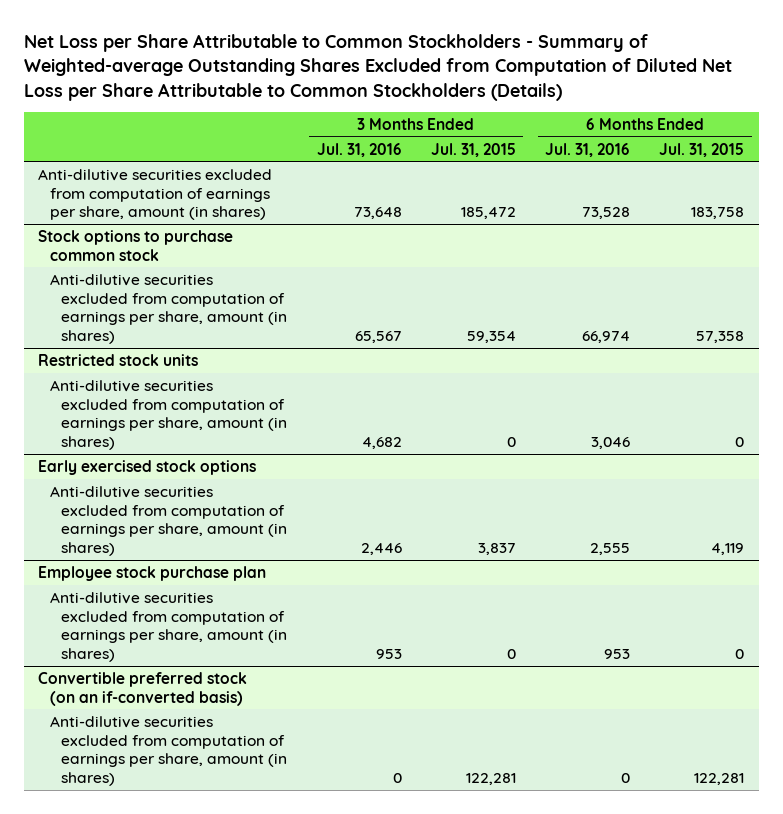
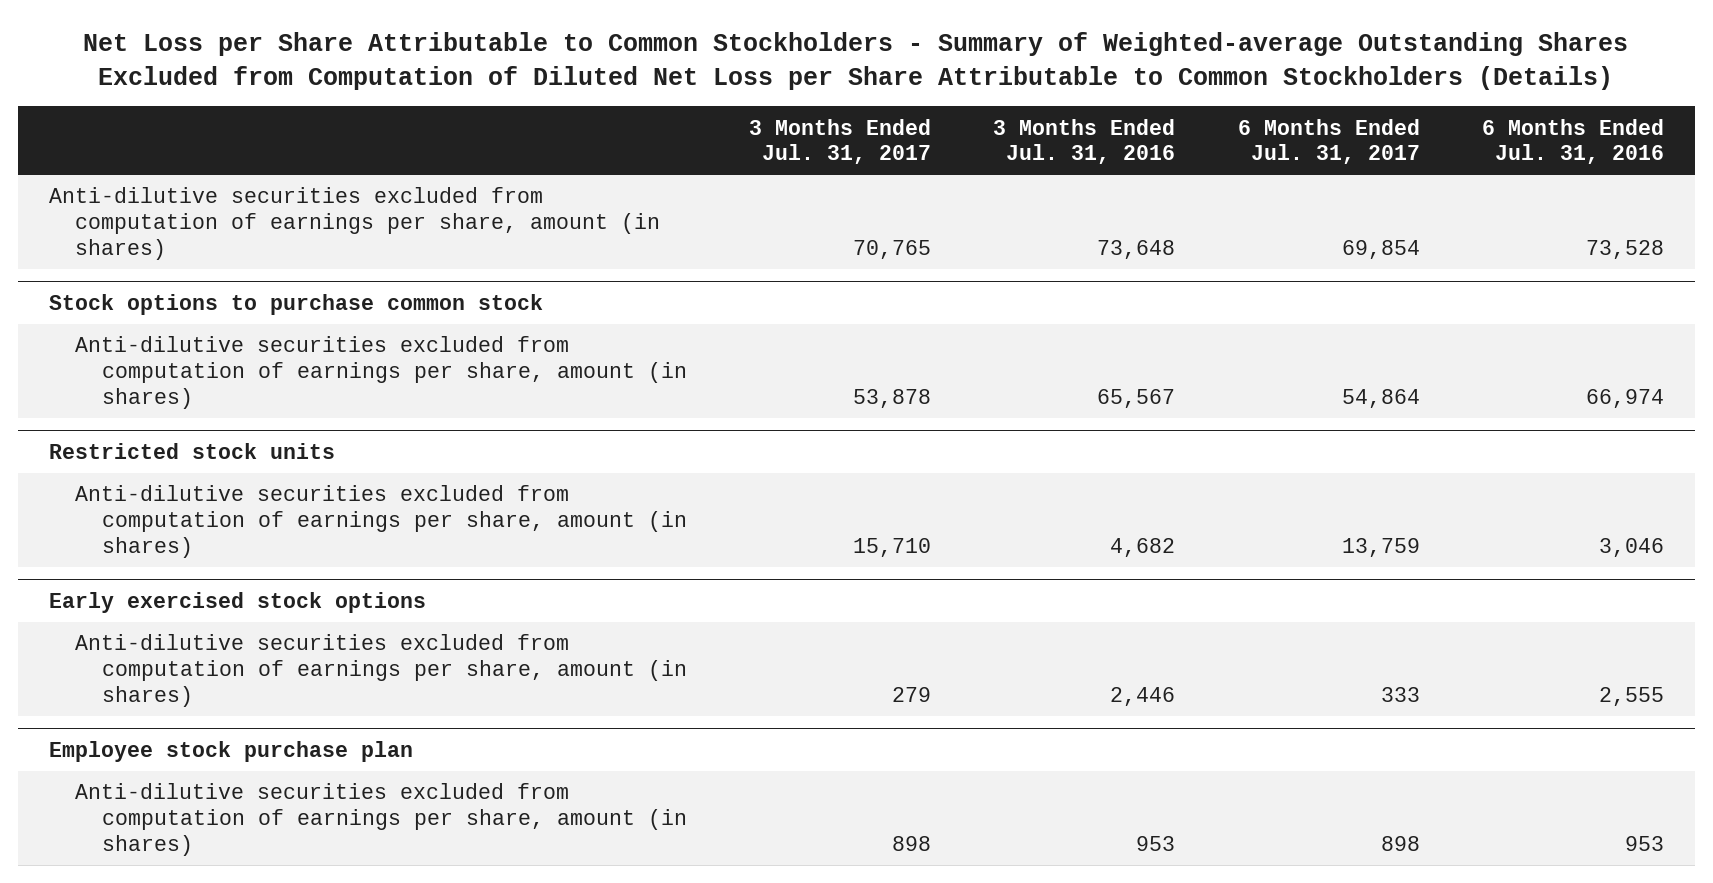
[430,142,516,157] Jul. 31, 2015 -> none
[659,142,745,157] Jul. 31, 2015 -> none
none -> [749,118,932,165] 3 Months Ended Jul. 31, 2017
none -> [1237,118,1420,165] 6 Months Ended Jul. 31, 2017
[38,671,248,706] Convertible preferred stock (on an if-converted basis) -> none
[49,715,288,787] Anti-dilutive securities excluded from computation of earnings per share, amount (in shares) -> none

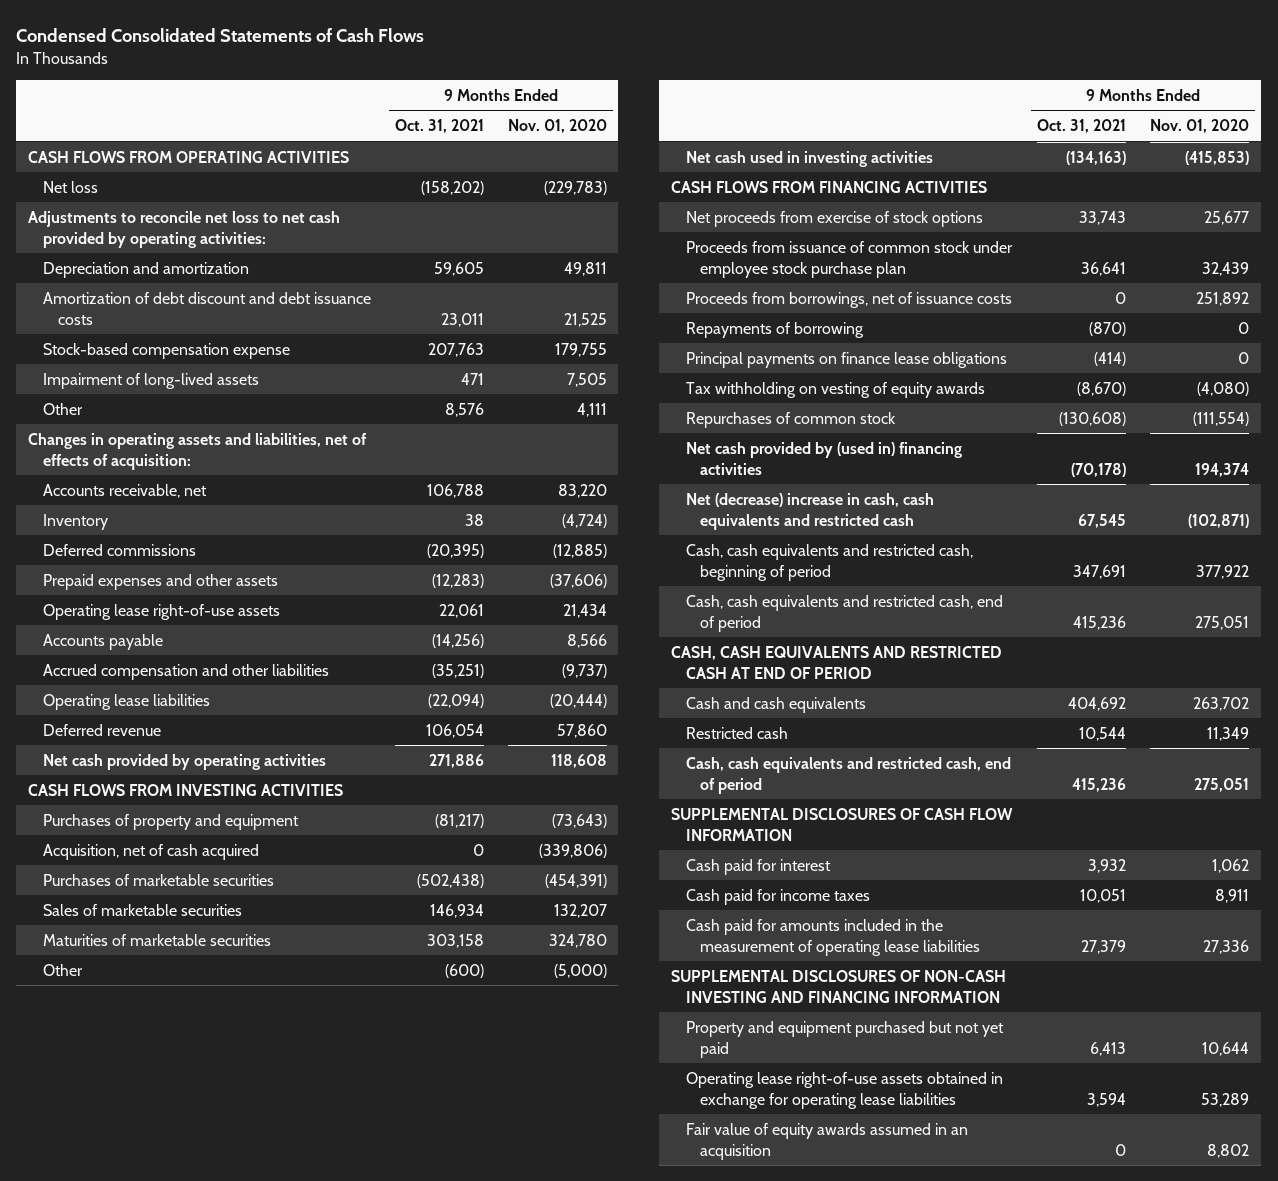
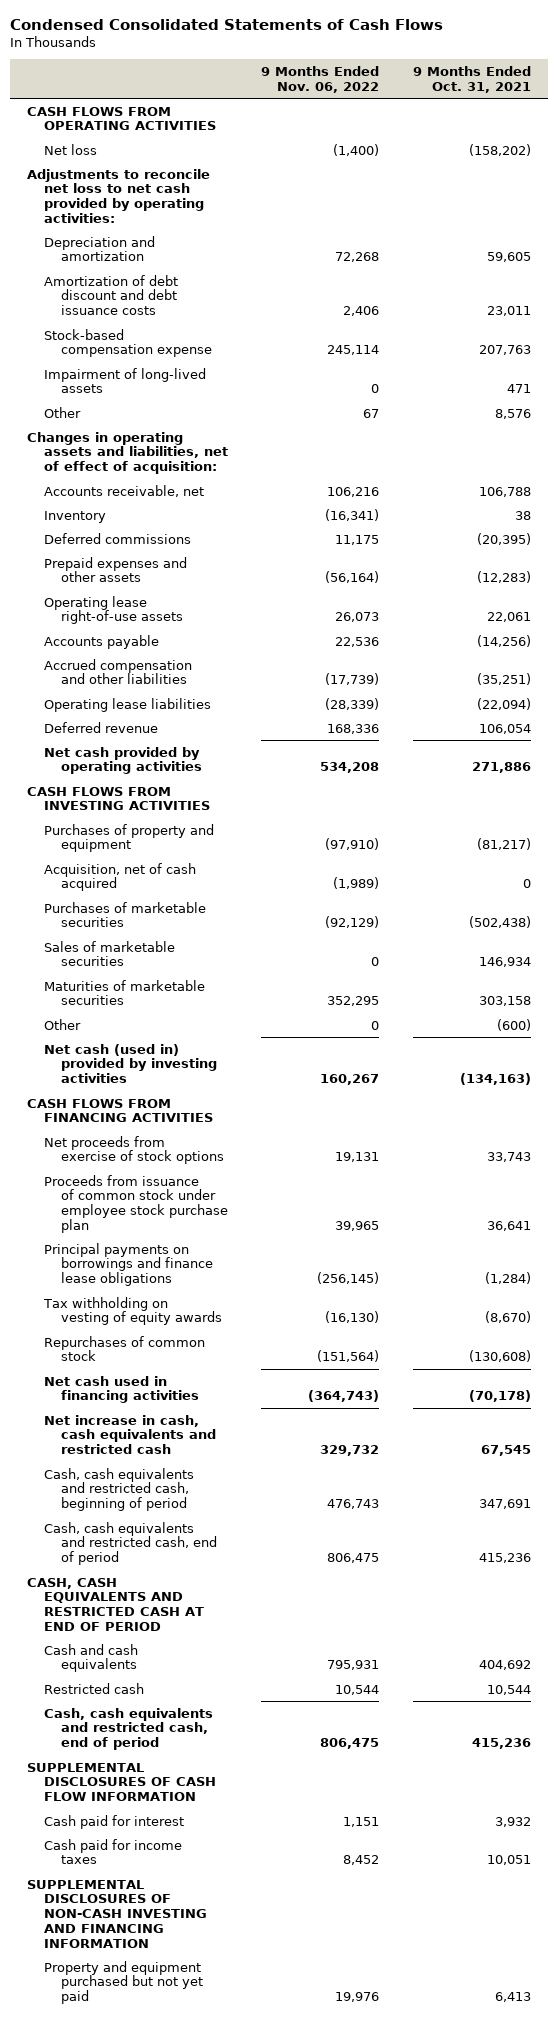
[507,119,607,134] Nov. 01, 2020 -> none
none -> [261,65,380,93] 9 Months Ended Nov. 06, 2022
[28,432,368,470] Changes in operating assets and liabilities, net of effects of acquisition: -> [27,431,228,475] Changes in operating assets and liabilities, net of effect of acquisition:
[685,150,933,167] Net cash used in investing activities -> [43,1043,217,1084] Net cash (used in) provided by investing activities
[685,291,1012,308] Proceeds from borrowings, net of issuance costs -> none
[685,321,864,338] Repayments of borrowing -> none
[685,351,1007,368] Principal payments on finance lease obligations -> [43,1242,213,1287] Principal payments on borrowings and finance lease obligations
[1094,351,1127,366] (414) -> [484,1272,531,1285] (1,284)
[685,441,962,475] Net cash provided by (used in) financing activities -> [43,1375,199,1404] Net cash used in financing activities
[685,492,934,530] Net (decrease) increase in cash, cash equivalents and restricted cash -> [43,1414,216,1455] Net increase in cash, cash equivalents and restricted cash
[685,918,981,956] Cash paid for amounts included in the measurement of operating lease liabilities -> none
[685,1071,1003,1109] Operating lease right-of-use assets obtained in exchange for operating lease liabilities -> none
[685,1122,968,1160] Fair value of equity awards assumed in an acquisition -> none

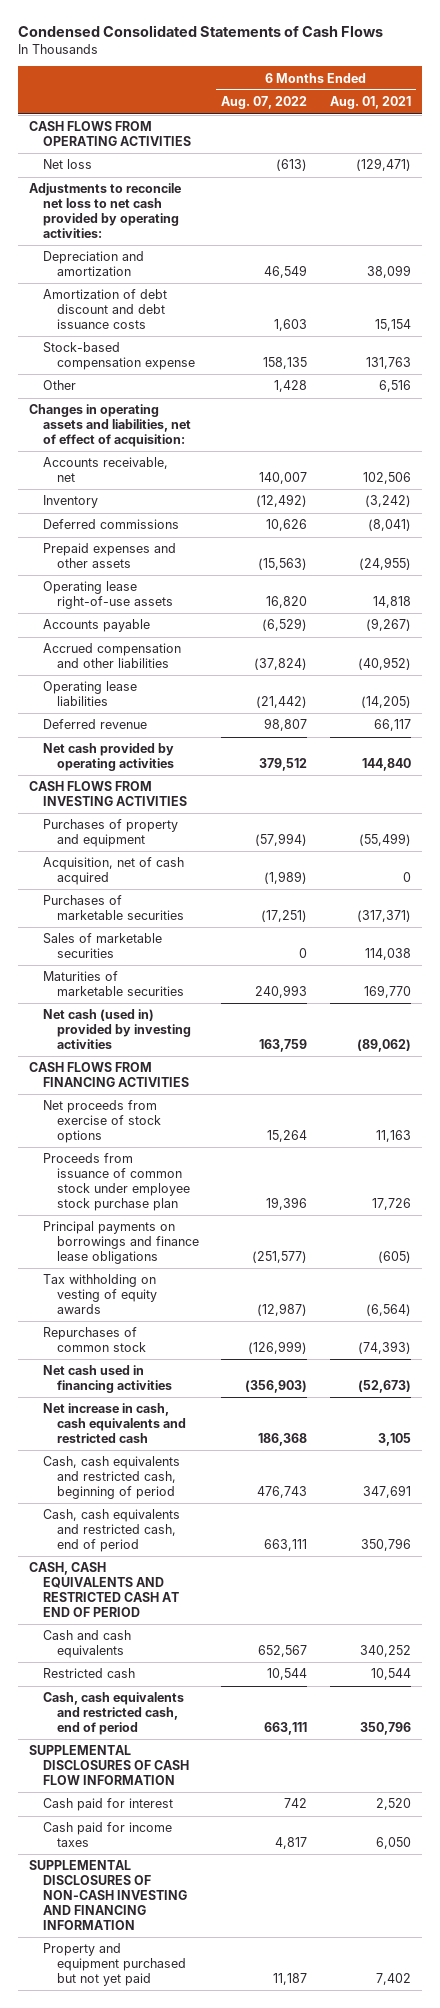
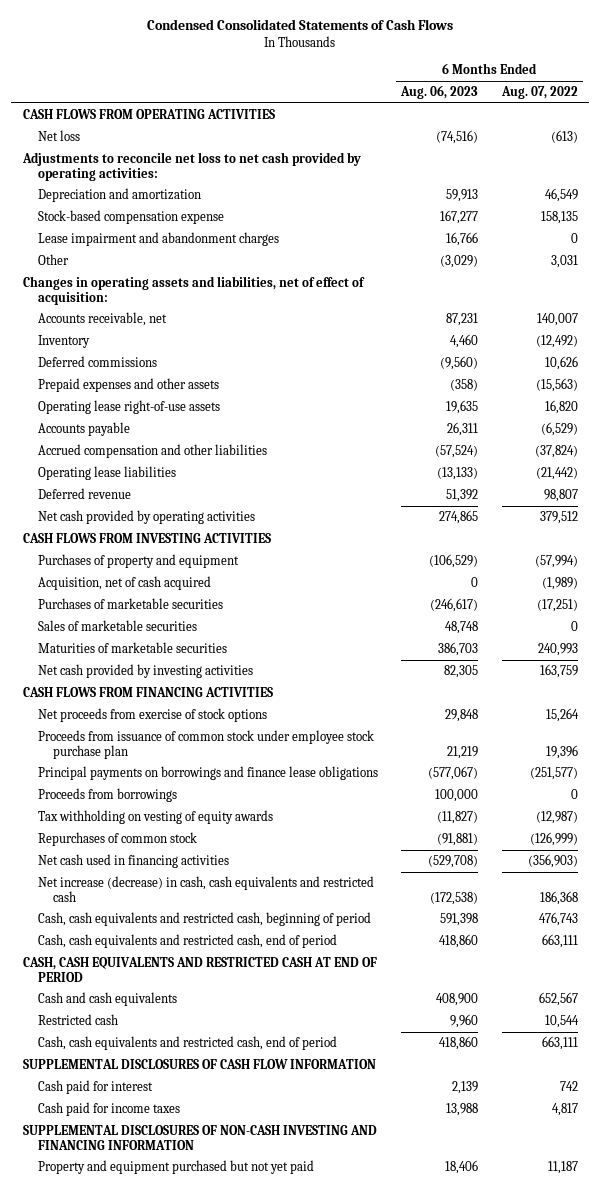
[329,96,411,110] Aug. 01, 2021 -> none
none -> [400,85,479,100] Aug. 06, 2023
[42,289,167,329] Amortization of debt discount and debt issuance costs -> none
none -> [38,232,280,247] Lease impairment and abandonment charges
[274,380,308,393] 1,428 -> [550,255,578,269] 3,031
[42,1009,191,1049] Net cash (used in) provided by investing activities -> [38,664,254,679] Net cash provided by investing activities
none -> [38,788,178,803] Proceeds from borrowings
[42,1403,186,1443] Net increase in cash, cash equivalents and restricted cash -> [38,876,375,902] Net increase (decrease) in cash, cash equivalents and restricted cash

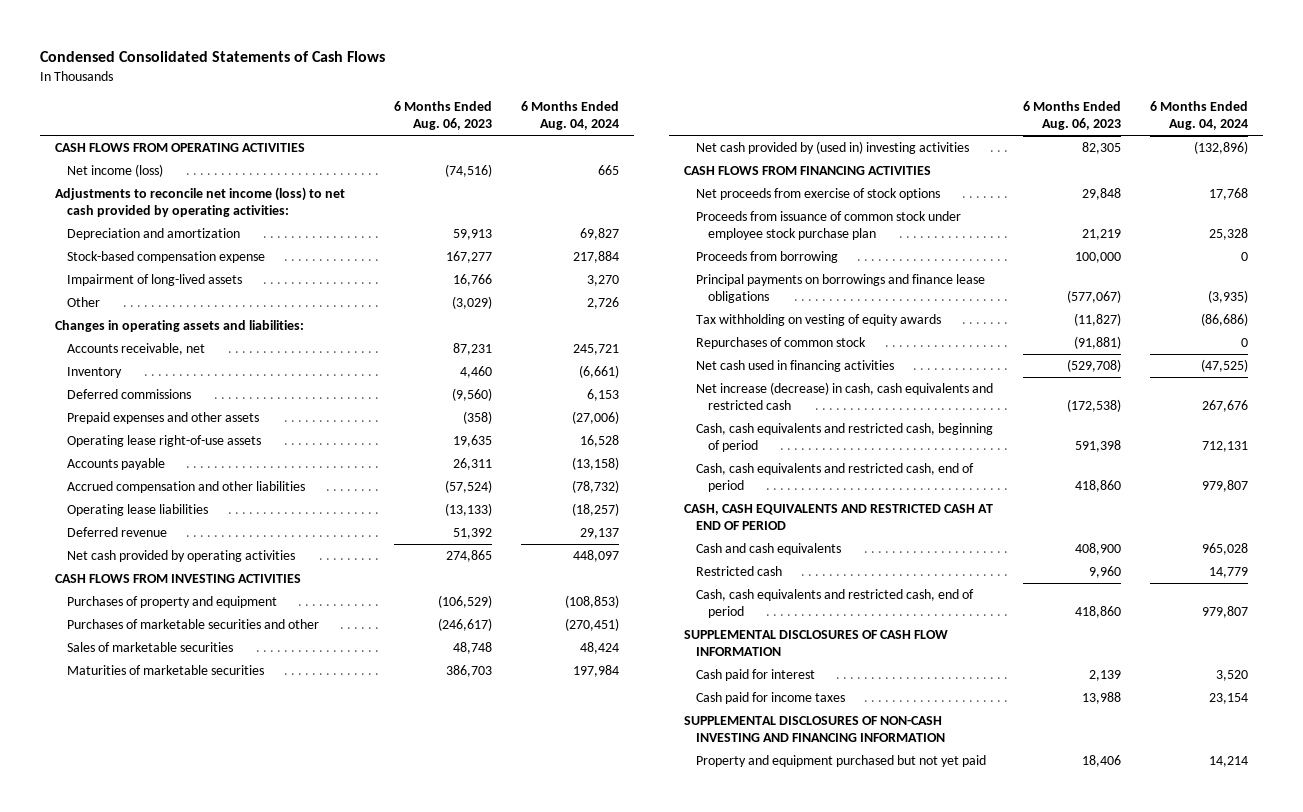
[500,86,578,100] Aug. 07, 2022 -> none
none -> [521,101,620,131] 6 Months Ended Aug. 04, 2024
[38,130,81,142] Net loss -> [67,164,164,178] Net income (loss)
[21,152,361,181] Adjustments to reconcile net loss to net cash provided by operating activities: -> [55,187,346,217] Adjustments to reconcile net income (loss) to net cash provided by operating activities:
[38,232,280,247] Lease impairment and abandonment charges -> [67,274,243,287] Impairment of long-lived assets
[22,276,365,305] Changes in operating assets and liabilities, net of effect of acquisition: -> [55,320,305,333] Changes in operating assets and liabilities:
[38,576,212,591] Acquisition, net of cash acquired -> none
[38,598,224,610] Purchases of marketable securities -> [67,619,320,630] Purchases of marketable securities and other
[38,664,254,679] Net cash provided by investing activities -> [696,141,970,155] Net cash provided by (used in) investing activities
none -> [696,251,839,264] Proceeds from borrowing
[38,788,178,803] Proceeds from borrowings -> none

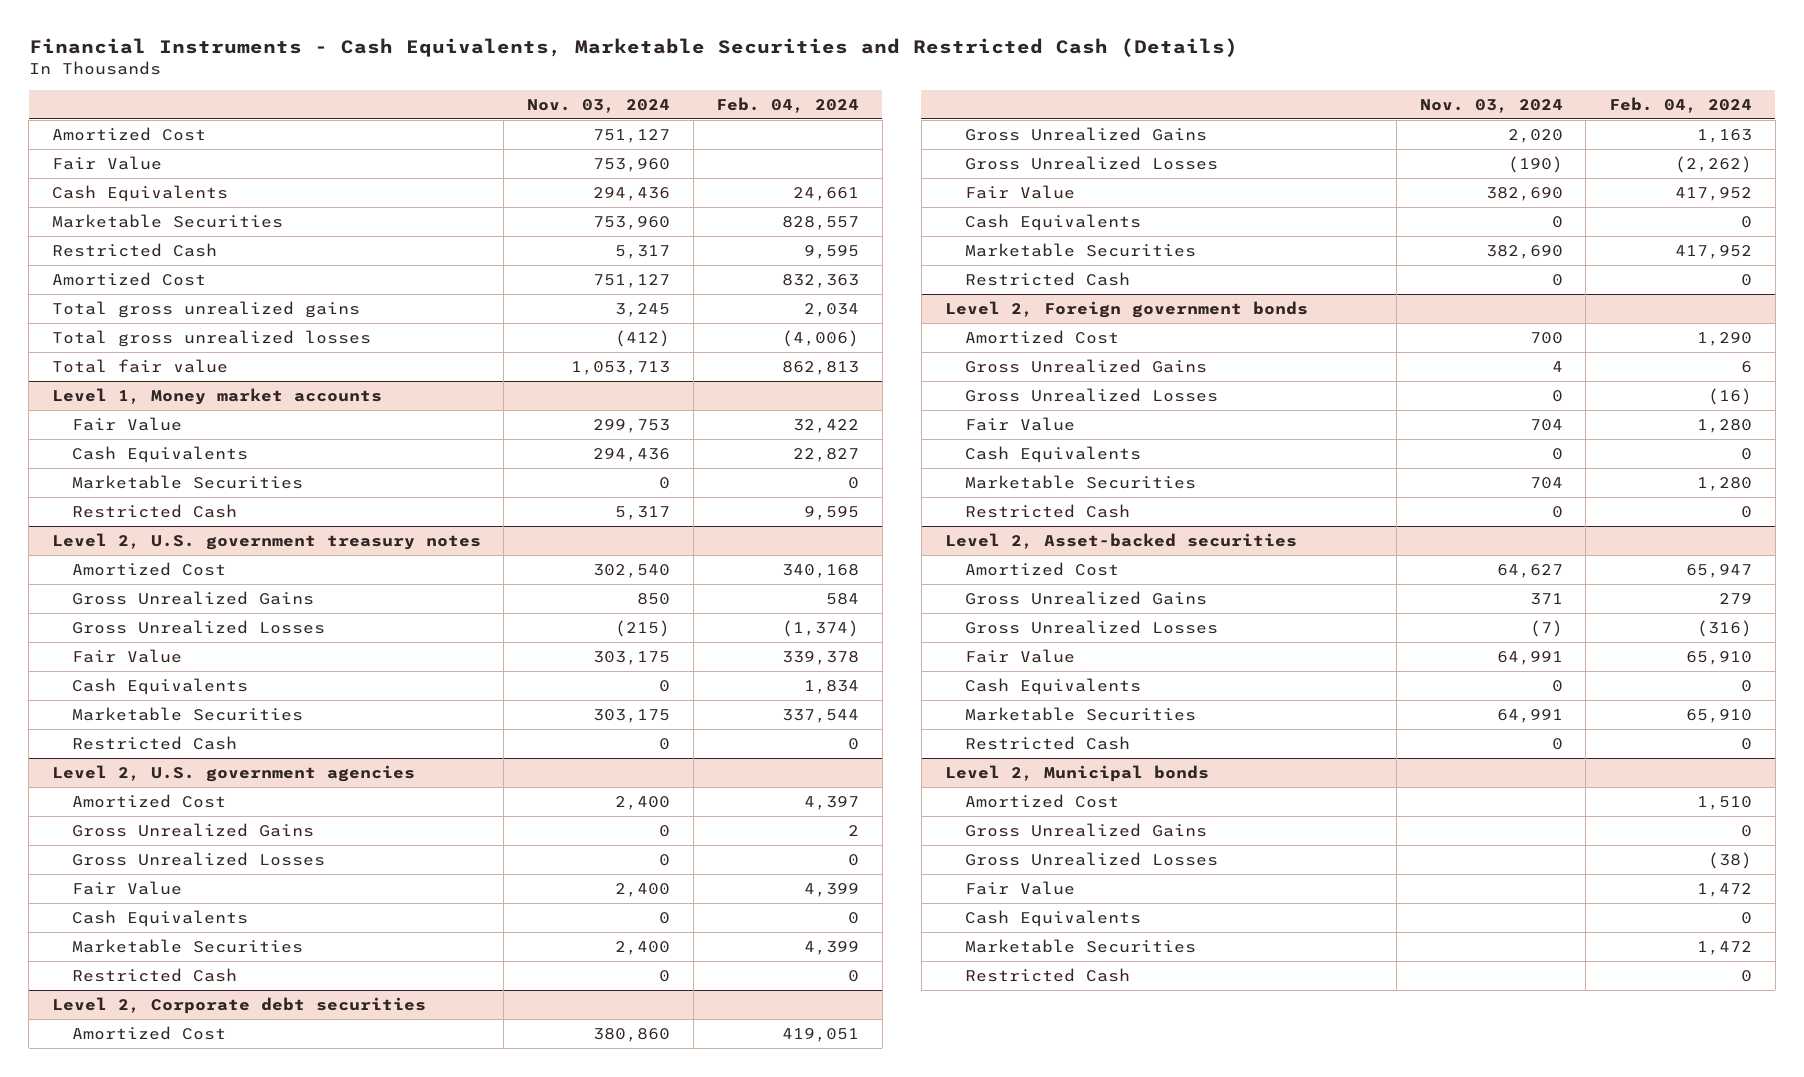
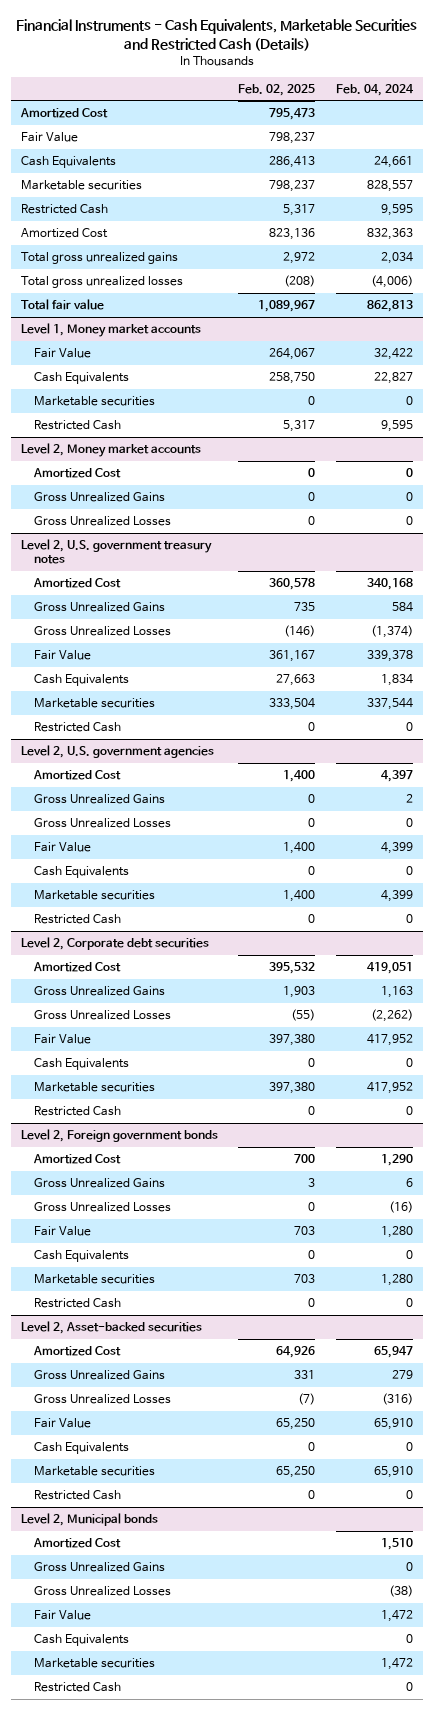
[526,98,670,113] Nov. 03, 2024 -> none
none -> [238,83,316,96] Feb. 02, 2025
[51,214,283,229] Marketable Securities -> [21,180,143,191] Marketable securities
[71,475,303,490] Marketable Securities -> [34,396,156,407] Marketable securities
none -> [21,443,202,458] Level 2, Money market accounts
none -> [33,468,122,479] Amortized Cost
none -> [34,492,166,503] Gross Unrealized Gains
none -> [34,516,172,527] Gross Unrealized Losses
[71,707,303,722] Marketable Securities -> [34,698,156,709] Marketable securities
[71,939,303,954] Marketable Securities -> [34,890,156,901] Marketable securities
[964,243,1196,258] Marketable Securities -> [34,1082,156,1093] Marketable securities
[964,475,1196,490] Marketable Securities -> [34,1274,156,1285] Marketable securities
[964,707,1196,722] Marketable Securities -> [34,1466,156,1477] Marketable securities
[964,939,1196,954] Marketable Securities -> [34,1658,156,1669] Marketable securities

